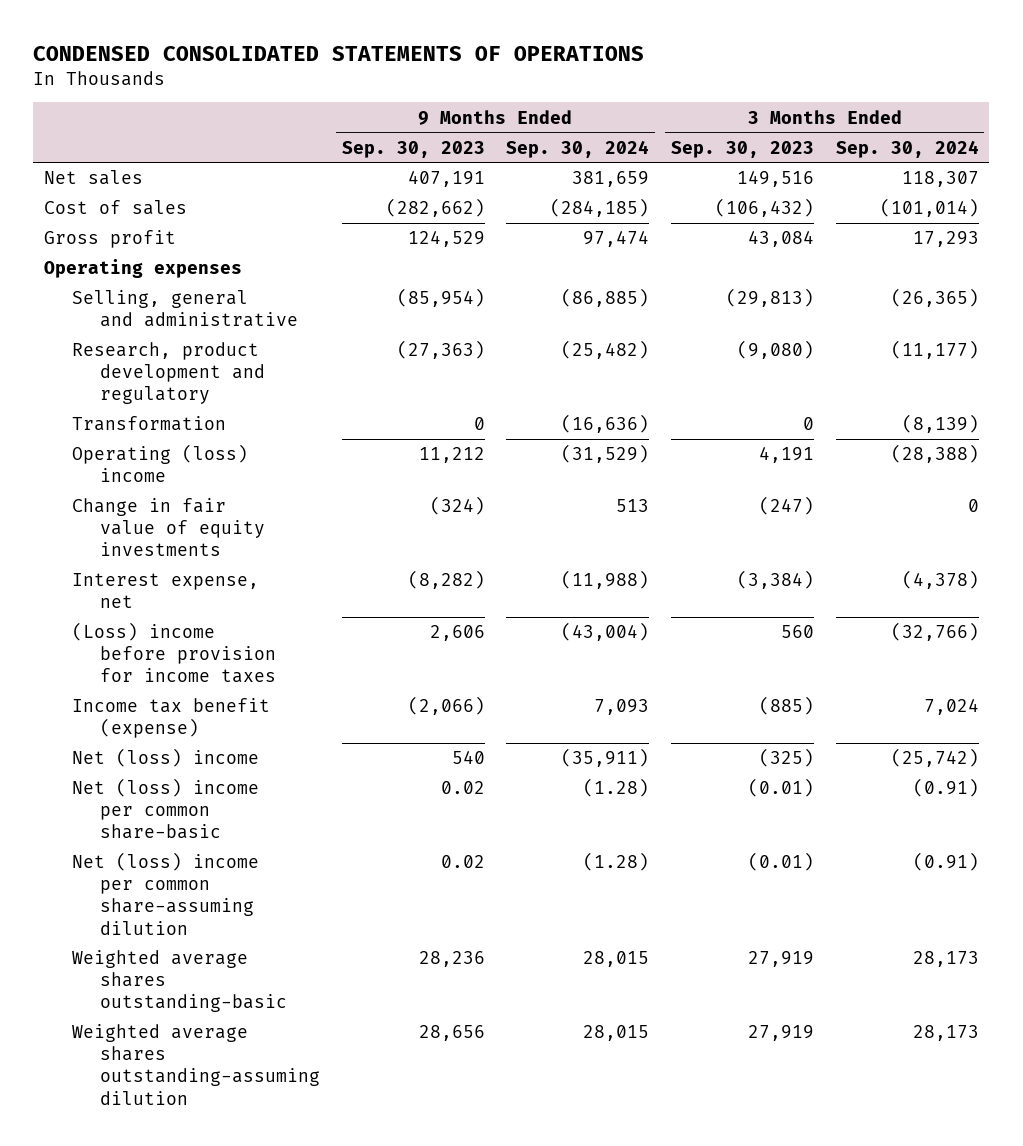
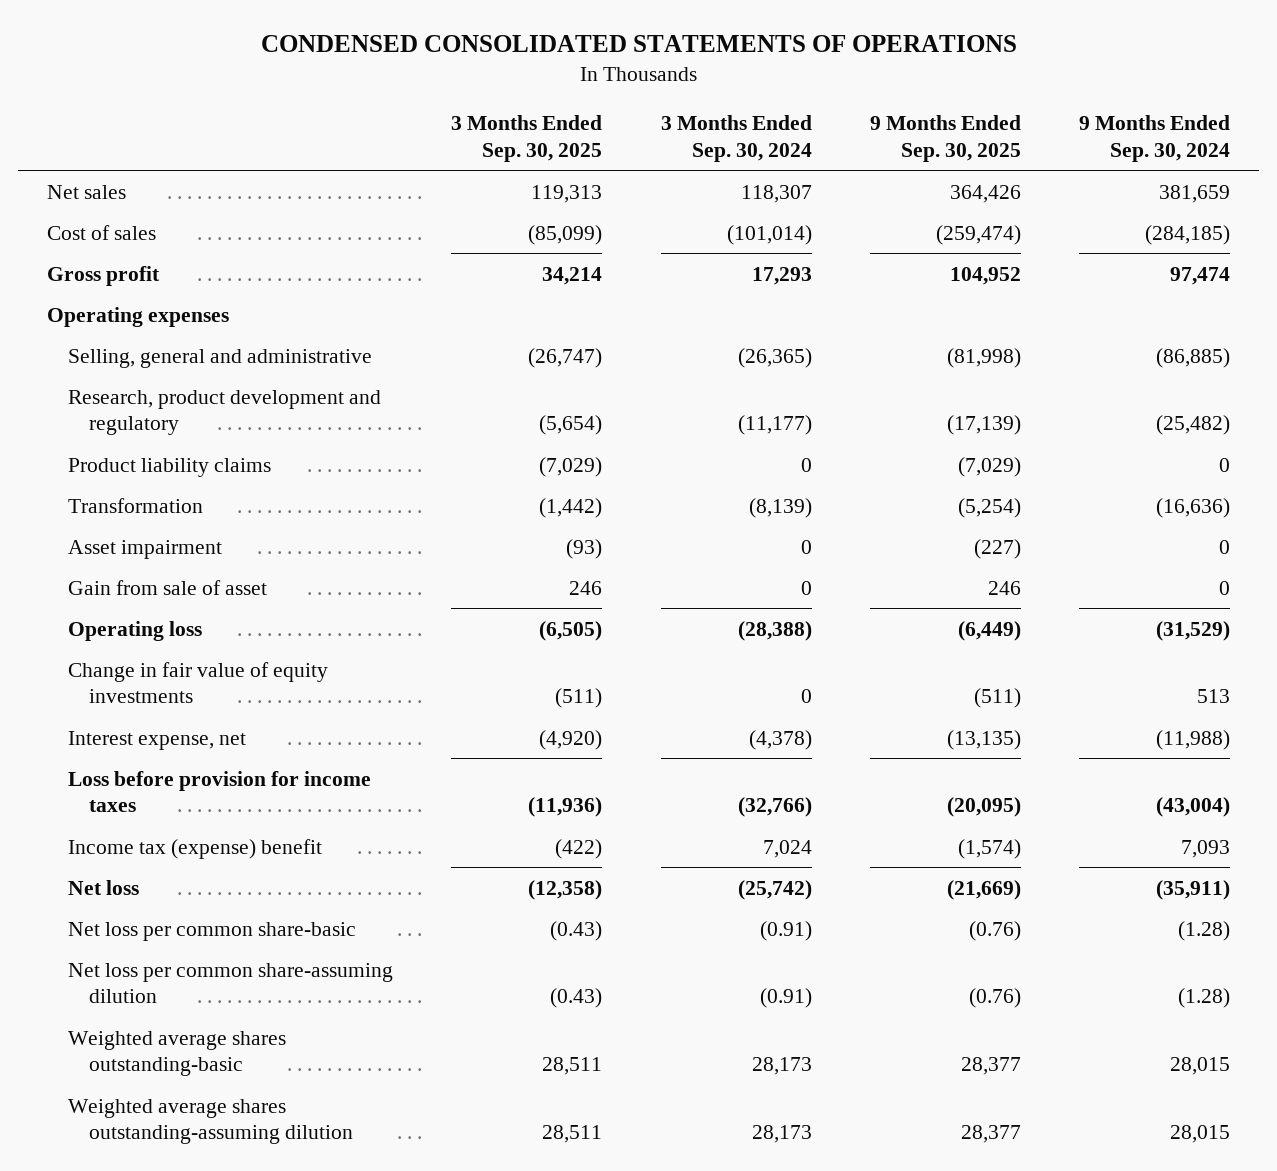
[341,140,485,158] Sep. 30, 2023 -> none
[670,140,814,158] Sep. 30, 2023 -> none
none -> [451,115,603,162] 3 Months Ended Sep. 30, 2025
none -> [869,115,1021,162] 9 Months Ended Sep. 30, 2025
none -> [68,457,272,477] Product liability claims
none -> [68,539,223,559] Asset impairment
none -> [68,579,268,595] Gain from sale of asset
[72,444,249,483] Operating (loss) income -> [68,620,203,641] Operating loss
[72,622,276,684] (Loss) income before provision for income taxes -> [68,770,372,813] Loss before provision for income taxes
[72,698,271,739] Income tax benefit (expense) -> [68,838,323,859] Income tax (expense) benefit
[72,748,260,768] Net (loss) income -> [68,879,140,895] Net loss
[72,778,260,840] Net (loss) income per common share-basic -> [68,921,357,941] Net loss per common share-basic
[72,852,260,935] Net (loss) income per common share-assuming dilution -> [68,962,394,1004] Net loss per common share-assuming dilution

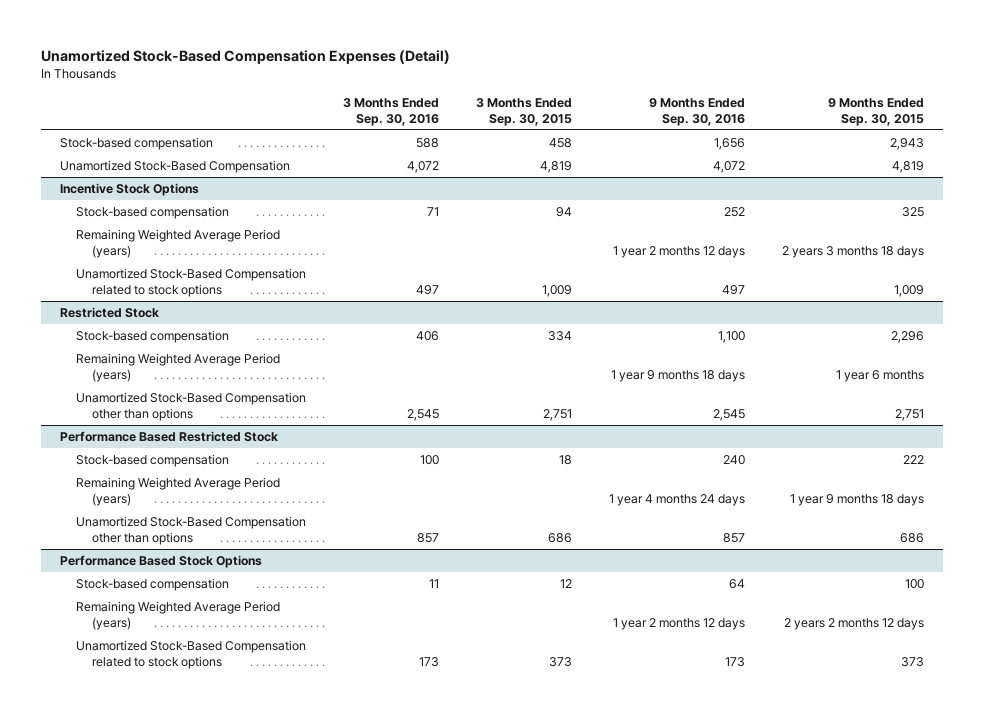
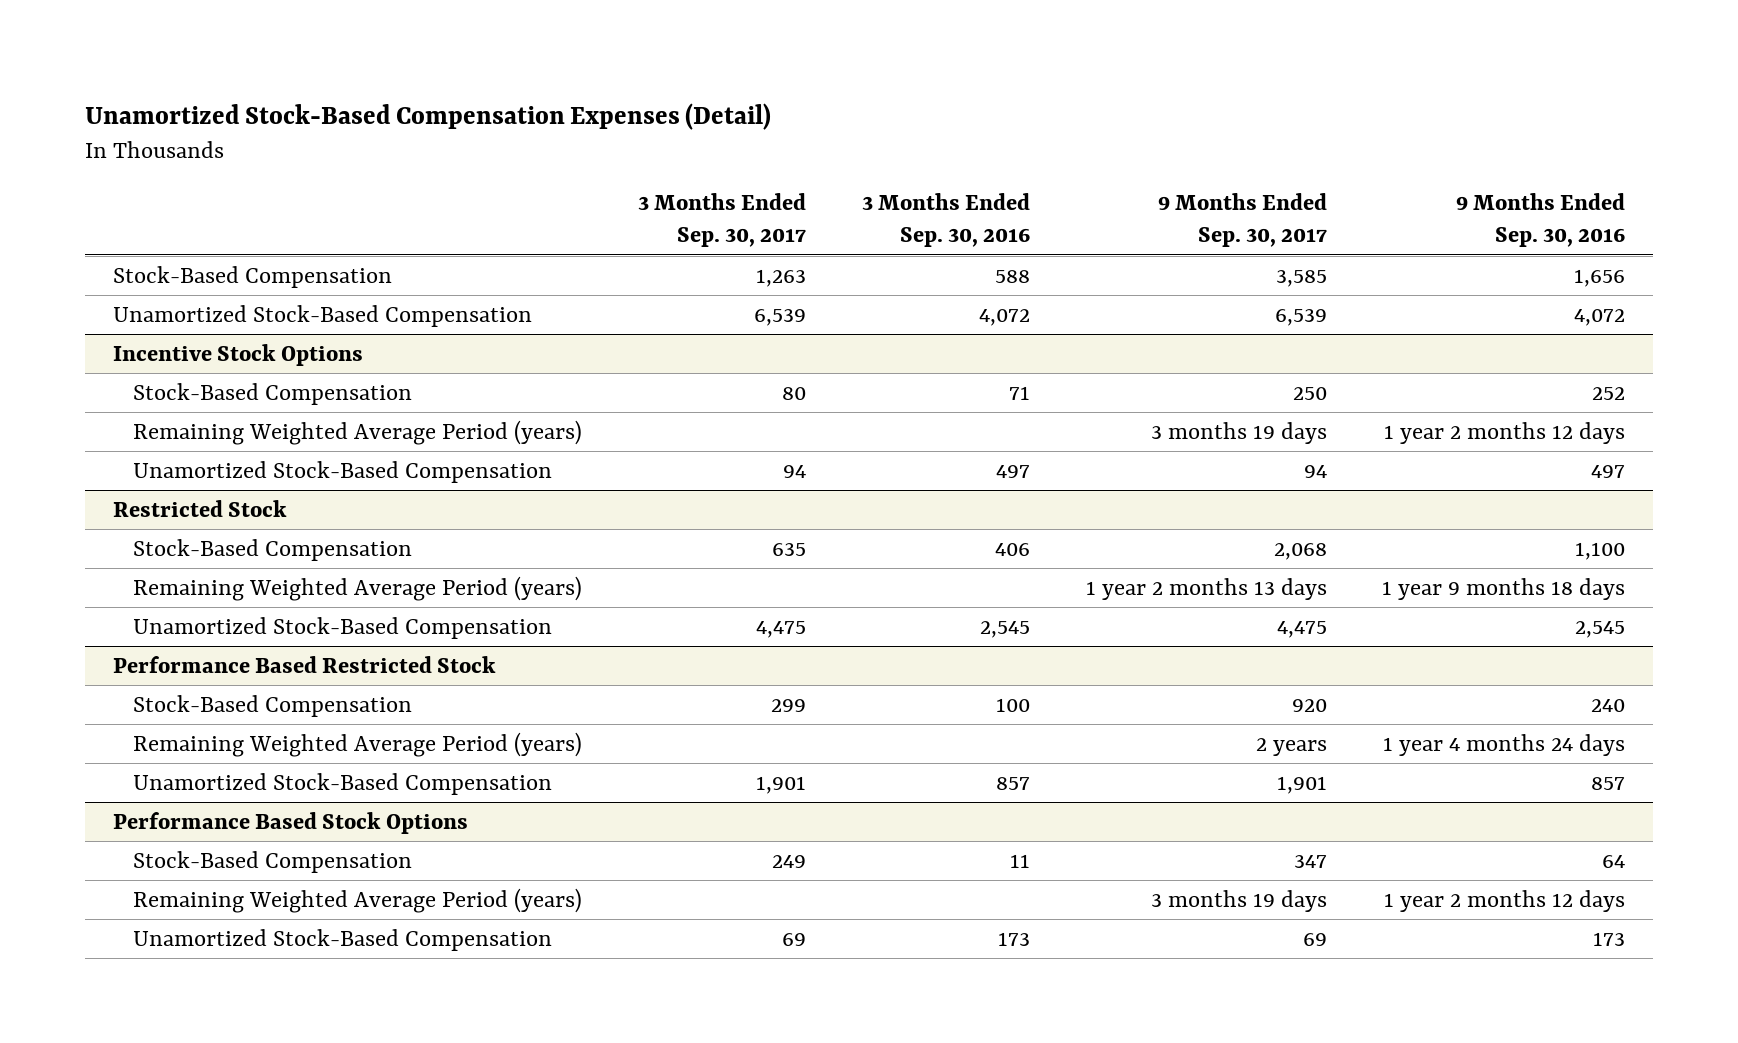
[476,97,573,126] 3 Months Ended Sep. 30, 2015 -> none
[828,97,925,126] 9 Months Ended Sep. 30, 2015 -> none
none -> [637,193,806,248] 3 Months Ended Sep. 30, 2017
none -> [1157,193,1327,248] 9 Months Ended Sep. 30, 2017
[59,136,213,150] Stock-based compensation -> [112,265,392,288] Stock-Based Compensation
[76,205,230,219] Stock-based compensation -> [133,382,413,405] Stock-Based Compensation
[76,267,307,297] Unamortized Stock-Based Compensation related to stock options -> [133,460,553,483] Unamortized Stock-Based Compensation
[76,329,230,343] Stock-based compensation -> [133,538,413,561] Stock-Based Compensation
[76,391,307,421] Unamortized Stock-Based Compensation other than options -> [133,616,553,639] Unamortized Stock-Based Compensation
[76,453,230,467] Stock-based compensation -> [133,694,413,717] Stock-Based Compensation
[76,515,307,545] Unamortized Stock-Based Compensation other than options -> [133,772,553,795] Unamortized Stock-Based Compensation
[76,577,230,591] Stock-based compensation -> [133,850,413,873] Stock-Based Compensation
[76,639,307,669] Unamortized Stock-Based Compensation related to stock options -> [133,928,553,951] Unamortized Stock-Based Compensation

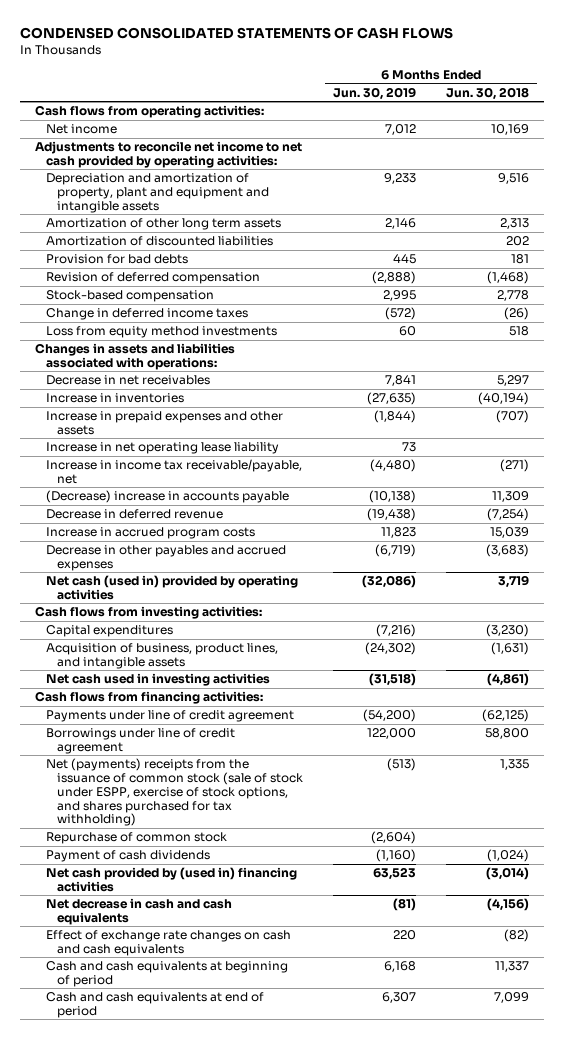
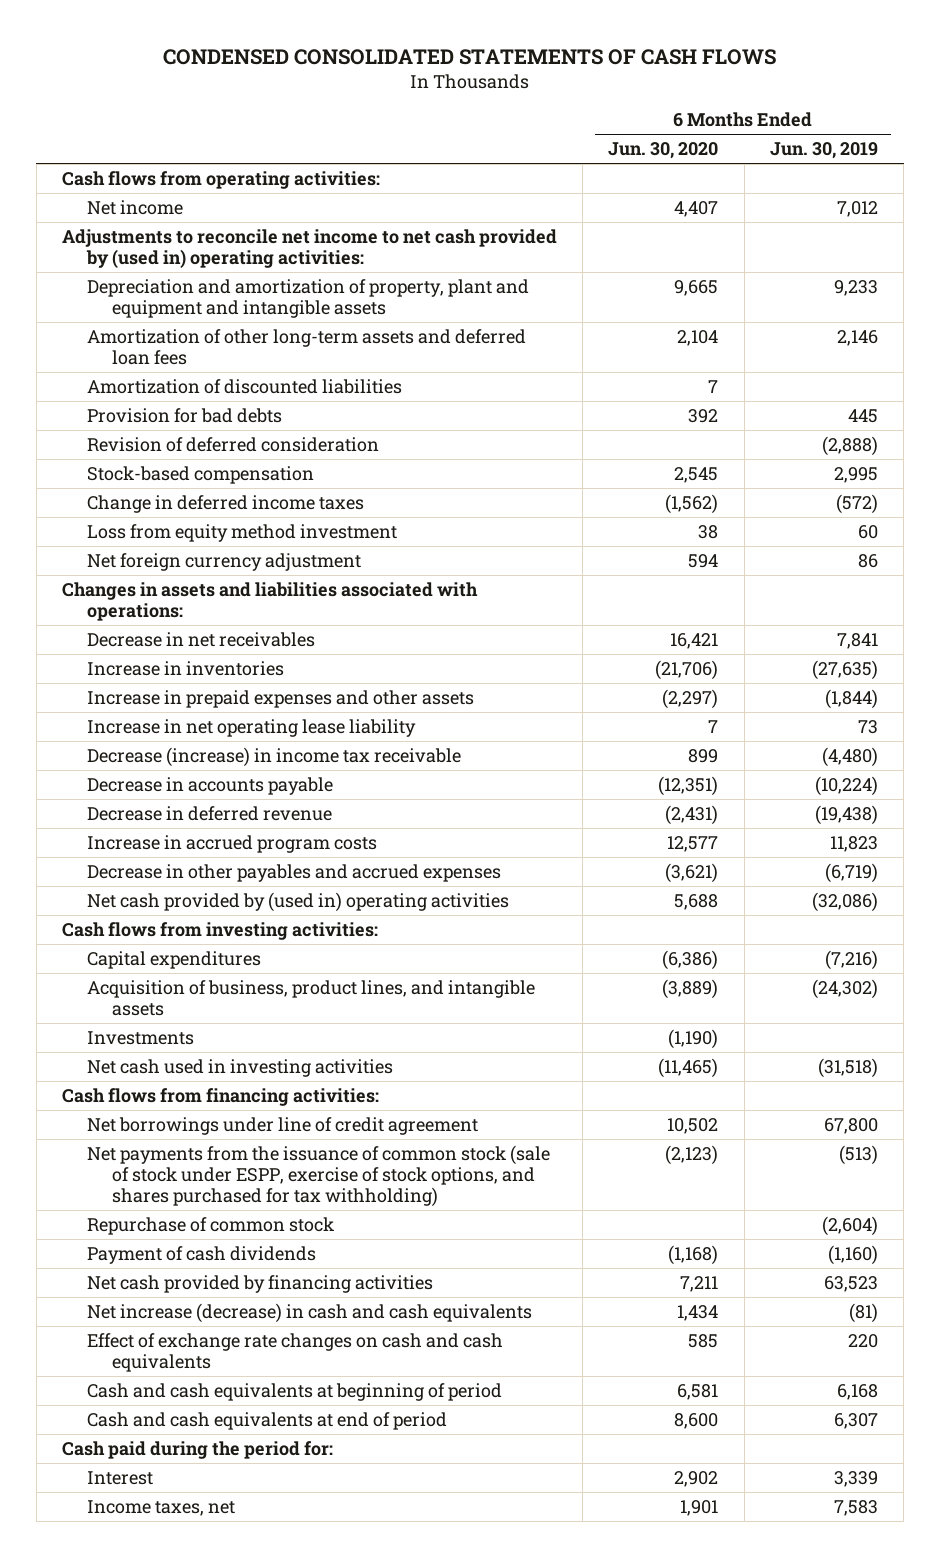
[445,86,529,100] Jun. 30, 2018 -> none
none -> [608,142,719,160] Jun. 30, 2020
[35,141,303,168] Adjustments to reconcile net income to net cash provided by operating activities: -> [61,228,557,268] Adjustments to reconcile net income to net cash provided by (used in) operating activities:
[45,218,281,231] Amortization of other long term assets -> [86,328,526,365] Amortization of other long-term assets and deferred loan fees
[45,272,260,285] Revision of deferred compensation -> [86,436,379,452] Revision of deferred consideration
[45,326,277,339] Loss from equity method investments -> [86,523,397,542] Loss from equity method investment
none -> [86,552,361,571] Net foreign currency adjustment
[45,459,302,484] Increase in income tax receivable/payable, net -> [86,746,461,767] Decrease (increase) in income tax receivable
[45,490,289,504] (Decrease) increase in accounts payable -> [86,776,333,795] Decrease in accounts payable
[368,490,416,504] (10,138) -> [814,775,878,796] (10,224)
[45,575,298,600] Net cash (used in) provided by operating activities -> [86,891,509,912] Net cash provided by (used in) operating activities
none -> [86,1030,194,1045] Investments
[45,728,235,754] Borrowings under line of credit agreement -> none
[45,710,294,723] Payments under line of credit agreement -> [86,1116,478,1135] Net borrowings under line of credit agreement
[362,709,416,723] (54,200) -> [823,1117,878,1134] 67,800
[45,758,303,827] Net (payments) receipts from the issuance of common stock (sale of stock under ESPP, exercise of stock options, and shares purchased for tax withholding) -> [86,1144,550,1207] Net payments from the issuance of common stock (sale of stock under ESPP, exercise of stock options, and shares purchased for tax withholding)
[45,867,297,892] Net cash provided by (used in) financing activities -> [86,1274,433,1293] Net cash provided by financing activities
[45,898,232,925] Net decrease in cash and cash equivalents -> [86,1302,532,1323] Net increase (decrease) in cash and cash equivalents
none -> [61,1440,333,1459] Cash paid during the period for:
none -> [86,1470,153,1485] Interest
none -> [86,1499,235,1516] Income taxes, net

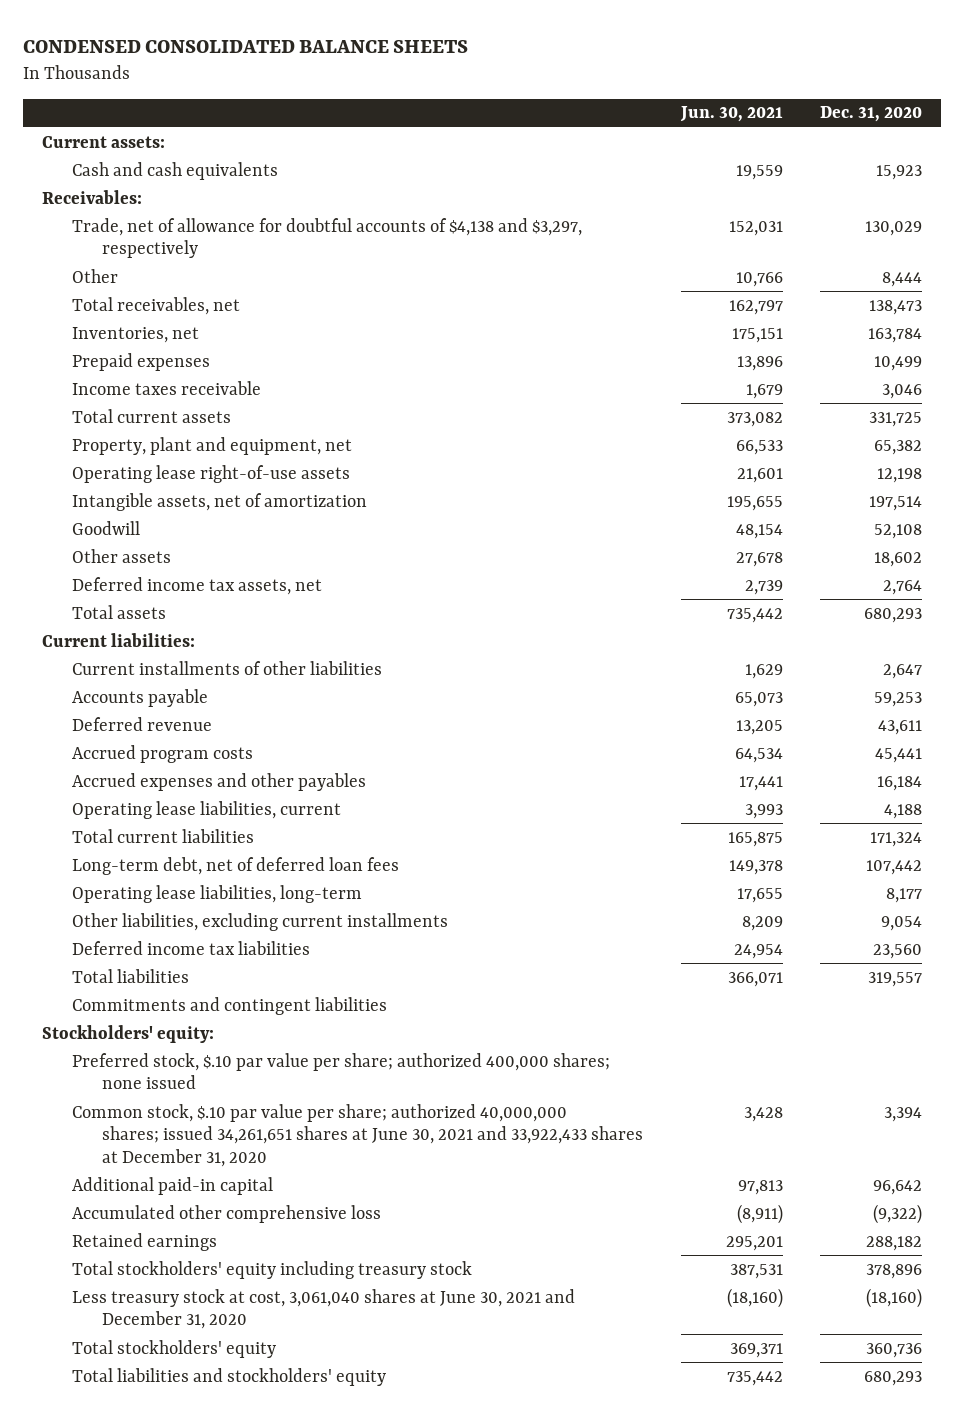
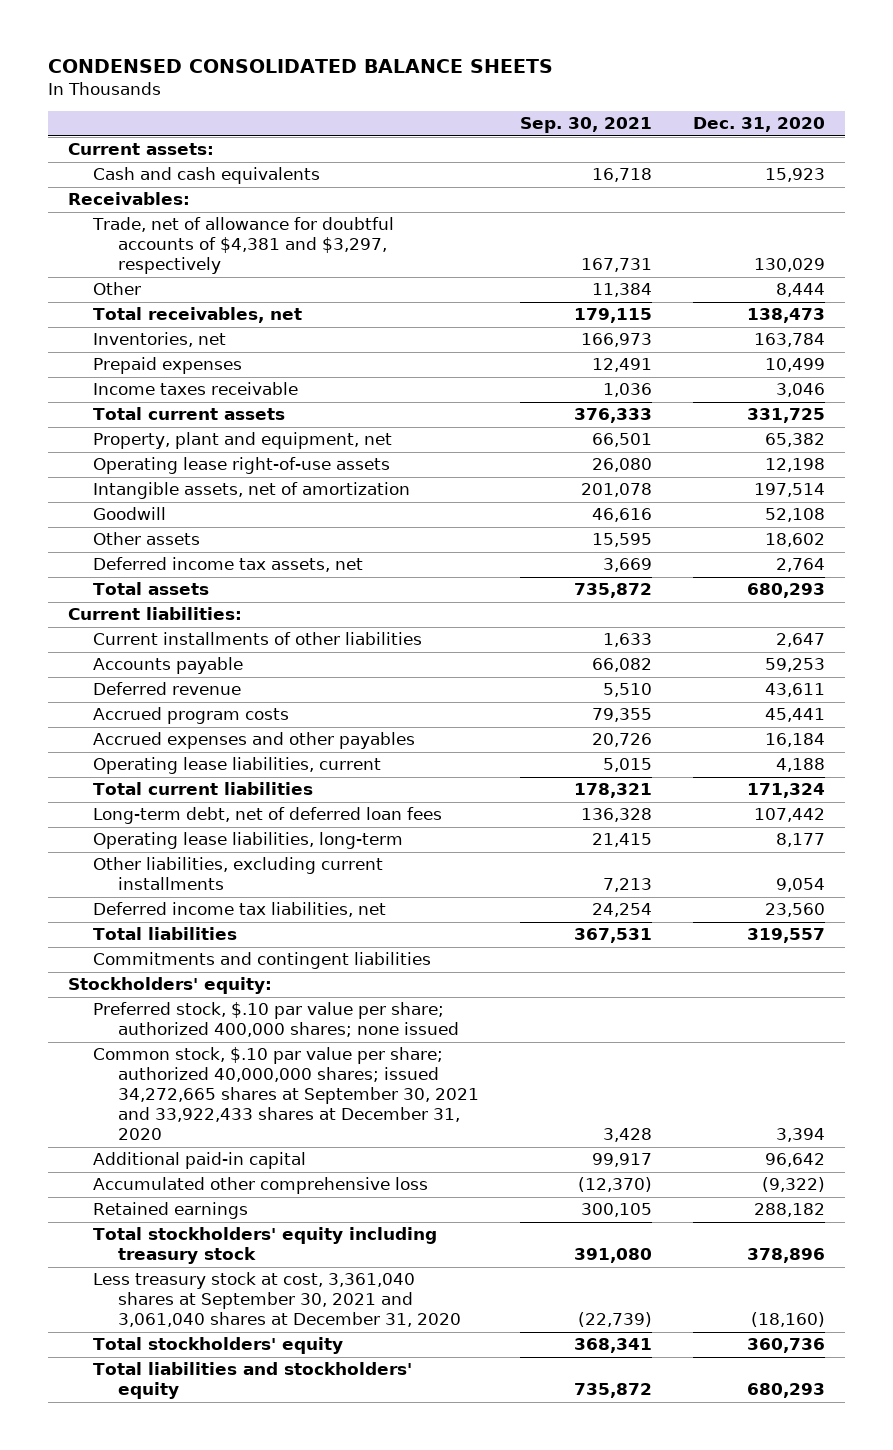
[679,106,783,123] Jun. 30, 2021 -> none
none -> [519,117,652,134] Sep. 30, 2021
[71,217,582,259] Trade, net of allowance for doubtful accounts of $4,138 and $3,297, respectively -> [91,217,394,275] Trade, net of allowance for doubtful accounts of $4,381 and $3,297, respectively
[71,940,310,955] Deferred income tax liabilities -> [92,902,386,918] Deferred income tax liabilities, net
[71,1103,643,1167] Common stock, $.10 par value per share; authorized 40,000,000 shares; issued 34,261,651 shares at June 30, 2021 and 33,922,433 shares at December 31, 2020 -> [92,1047,479,1141] Common stock, $.10 par value per share; authorized 40,000,000 shares; issued 34,272,665 shares at September 30, 2021 and 33,922,433 shares at December 31, 2020
[71,1288,575,1330] Less treasury stock at cost, 3,061,040 shares at June 30, 2021 and December 31, 2020 -> [92,1272,461,1328] Less treasury stock at cost, 3,361,040 shares at September 30, 2021 and 3,061,040 shares at December 31, 2020

